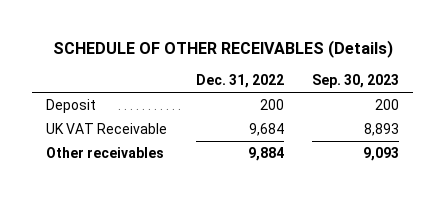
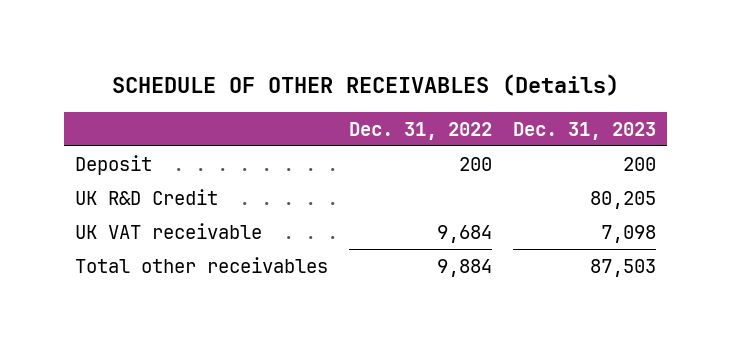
[311,74,399,89] Sep. 30, 2023 -> none
none -> [513,121,657,140] Dec. 31, 2023
none -> [74,188,218,205] UK R&D Credit
[46,123,168,135] UK VAT Receivable -> [74,222,262,239] UK VAT receivable
[46,147,165,159] Other receivables -> [74,256,328,273] Total other receivables

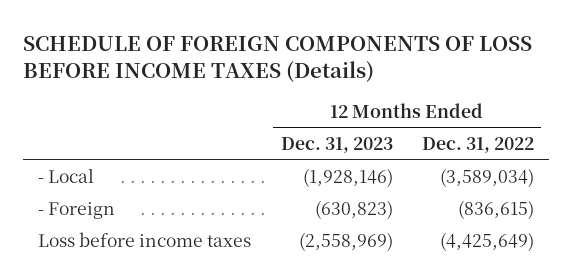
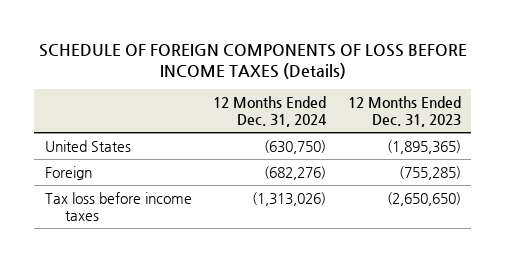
[421,137,534,154] Dec. 31, 2022 -> none
none -> [213,96,328,128] 12 Months Ended Dec. 31, 2024
[38,168,95,184] - Local -> none
none -> [44,139,131,152] United States
[38,202,116,220] - Foreign -> [44,165,92,180] Foreign
[314,200,393,220] (630,823) -> [398,165,461,180] (755,285)
[38,232,252,248] Loss before income taxes -> [44,191,192,221] Tax loss before income taxes
[298,232,393,252] (2,558,969) -> [386,191,461,206] (2,650,650)

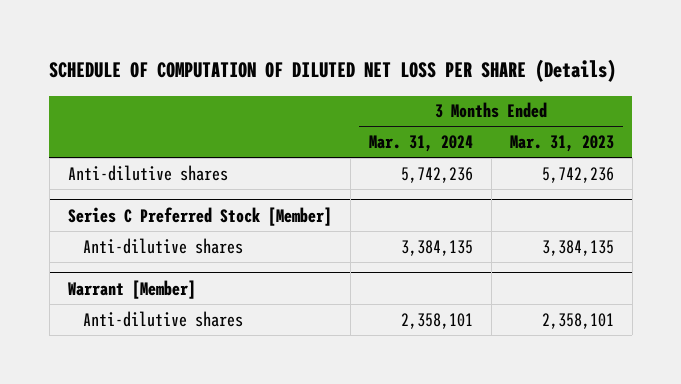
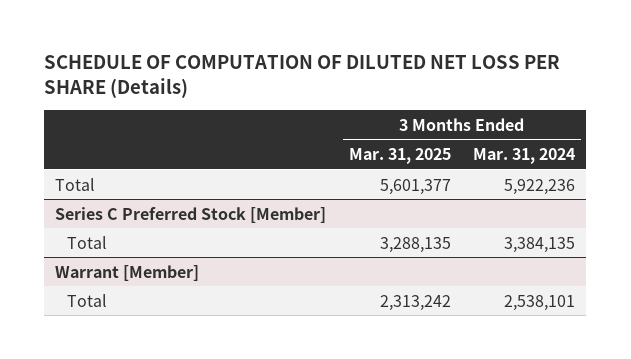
[509,135,614,153] Mar. 31, 2023 -> none
none -> [348,148,451,165] Mar. 31, 2025
[67,164,228,181] Anti-dilutive shares -> none
none -> [55,177,96,191] Total
[82,237,243,254] Anti-dilutive shares -> [66,235,107,249] Total
[82,310,243,327] Anti-dilutive shares -> none
none -> [66,293,107,307] Total

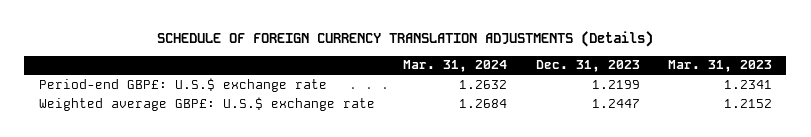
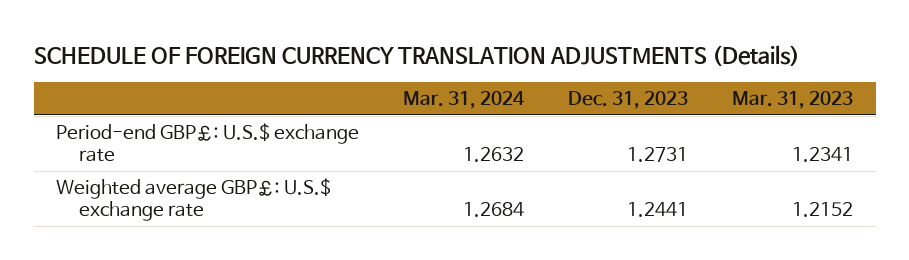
[591,79,640,89] 1.2199 -> [627,147,689,163] 1.2731
[591,98,640,108] 1.2447 -> [627,202,689,218] 1.2441

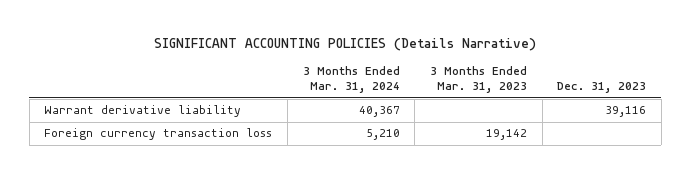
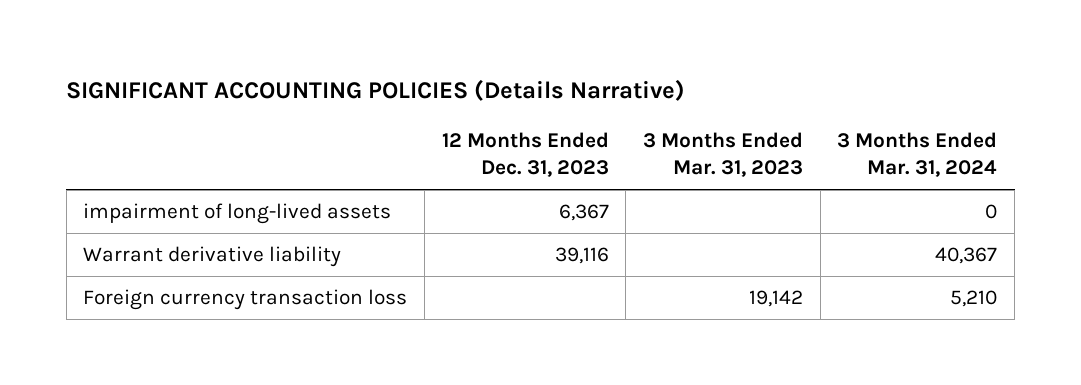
[557,82,647,94] Dec. 31, 2023 -> none
none -> [441,132,609,178] 12 Months Ended Dec. 31, 2023
none -> [83,203,392,225] impairment of long-lived assets

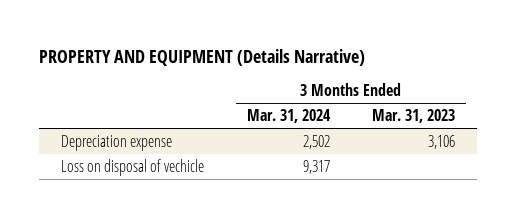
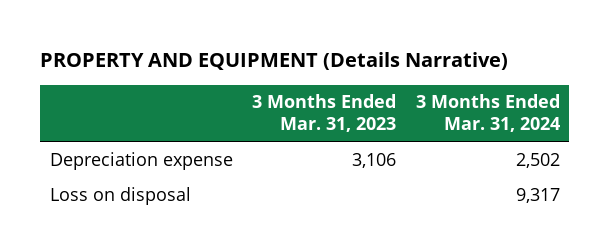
[60,158,204,176] Loss on disposal of vechicle -> [50,186,192,205] Loss on disposal

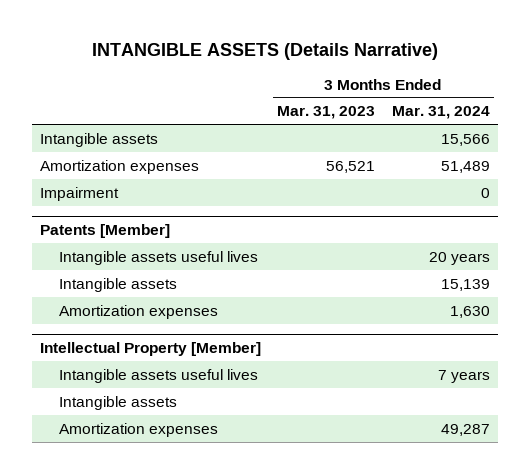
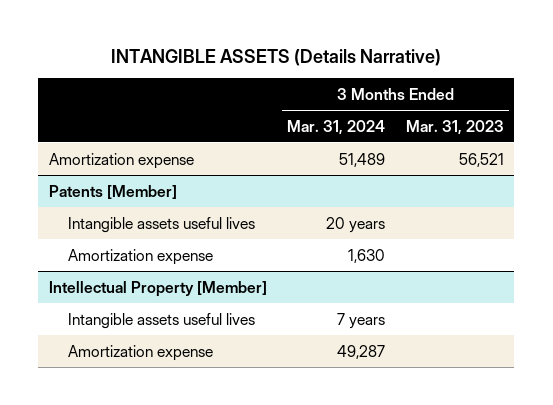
[39,132,158,147] Intangible assets -> none
[39,186,119,201] Impairment -> none
[39,159,199,174] Amortization expenses -> [48,152,194,169] Amortization expense
[58,277,177,292] Intangible assets -> none
[58,304,218,319] Amortization expenses -> [68,248,214,265] Amortization expense
[58,395,177,410] Intangible assets -> none
[58,422,218,437] Amortization expenses -> [68,344,214,361] Amortization expense

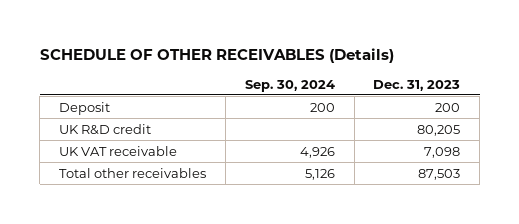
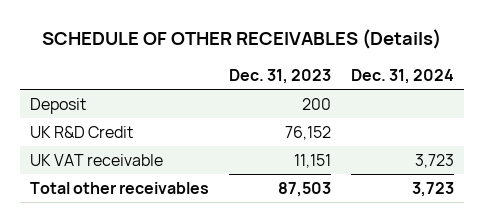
[244,79,335,92] Sep. 30, 2024 -> none
none -> [350,68,454,84] Dec. 31, 2024
[58,123,151,135] UK R&D credit -> [30,125,134,138] UK R&D Credit
[417,124,461,136] 80,205 -> [284,125,331,140] 76,152
[424,146,461,158] 7,098 -> [293,153,331,168] 11,151

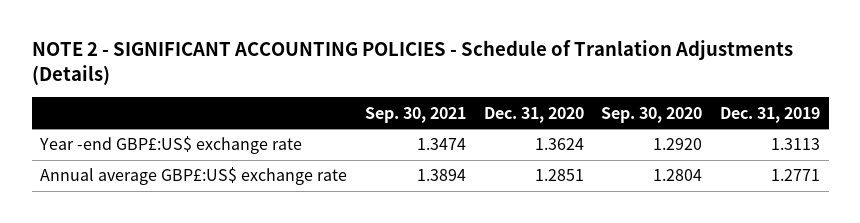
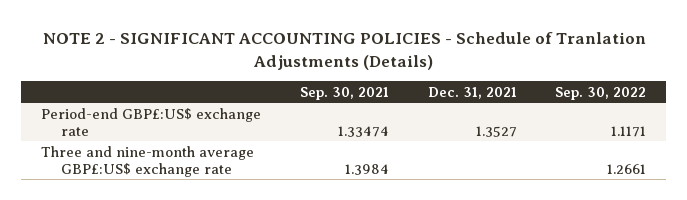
[483,106,584,123] Dec. 31, 2020 -> none
[601,106,703,123] Sep. 30, 2020 -> none
[719,106,820,123] Dec. 31, 2019 -> none
none -> [427,86,517,99] Dec. 31, 2021
none -> [555,86,647,100] Sep. 30, 2022
[39,136,303,155] Year -end GBP£:US$ exchange rate -> [40,107,261,136] Period-end GBP£:US$ exchange rate
[417,138,467,151] 1.3474 -> [337,125,389,137] 1.33474
[40,167,348,186] Annual average GBP£:US$ exchange rate -> [40,145,254,177] Three and nine-month average GBP£:US$ exchange rate
[417,169,467,182] 1.3894 -> [344,163,389,175] 1.3984

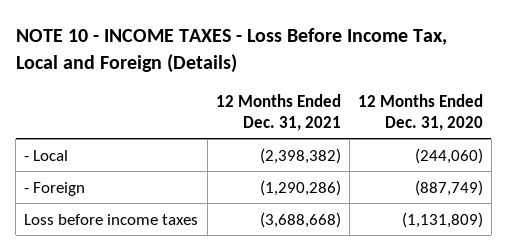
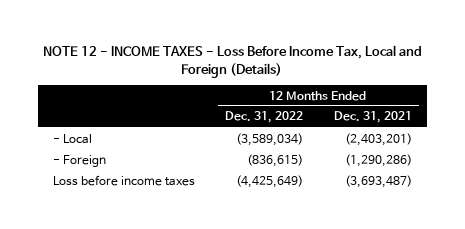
[15,28,447,73] NOTE 10 - INCOME TAXES - Loss Before Income Tax, Local and Foreign (Details) -> [43,44,423,78] NOTE 12 - INCOME TAXES - Loss Before Income Tax, Local and Foreign (Details)
[357,94,483,131] 12 Months Ended Dec. 31, 2020 -> none
none -> [225,111,304,124] Dec. 31, 2022
[259,147,341,164] (2,398,382) -> [344,132,412,146] (2,403,201)
[259,211,341,228] (3,688,668) -> [344,174,412,188] (3,693,487)

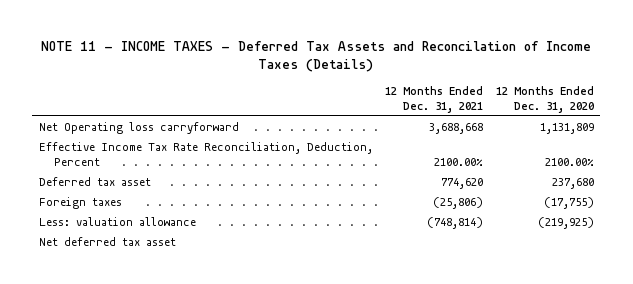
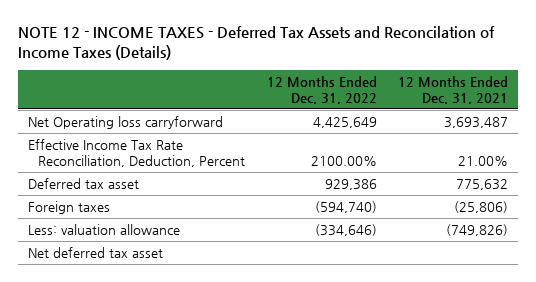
[41,40,592,72] NOTE 11 - INCOME TAXES - Deferred Tax Assets and Reconcilation of Income Taxes (Details) -> [17,26,495,61] NOTE 12 - INCOME TAXES - Deferred Tax Assets and Reconcilation of Income Taxes (Details)
[495,85,594,113] 12 Months Ended Dec. 31, 2020 -> none
none -> [266,75,377,104] 12 Months Ended Dec. 31, 2022
[429,123,484,135] 3,688,668 -> [443,116,508,128] 3,693,487
[434,158,484,167] 2100.00% -> [457,156,508,167] 21.00%
[441,178,484,190] 774,620 -> [455,178,508,190] 775,632
[427,217,484,230] (748,814) -> [445,223,508,236] (749,826)

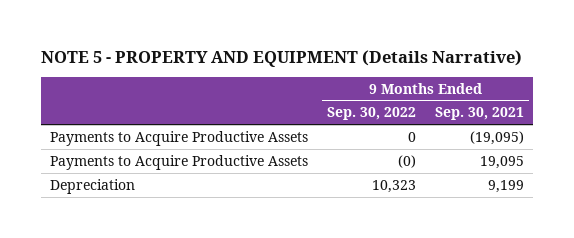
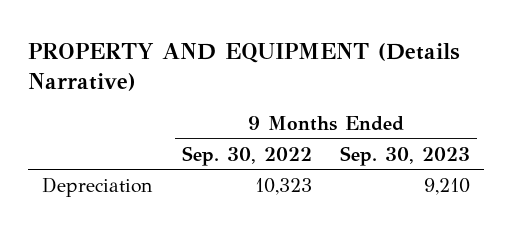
[40,49,522,67] NOTE 5 - PROPERTY AND EQUIPMENT (Details Narrative) -> [28,42,461,91] PROPERTY AND EQUIPMENT (Details Narrative)
[434,107,524,121] Sep. 30, 2021 -> none
none -> [339,145,470,166] Sep. 30, 2023
[50,130,309,146] Payments to Acquire Productive Assets -> none
[50,154,309,170] Payments to Acquire Productive Assets -> none

